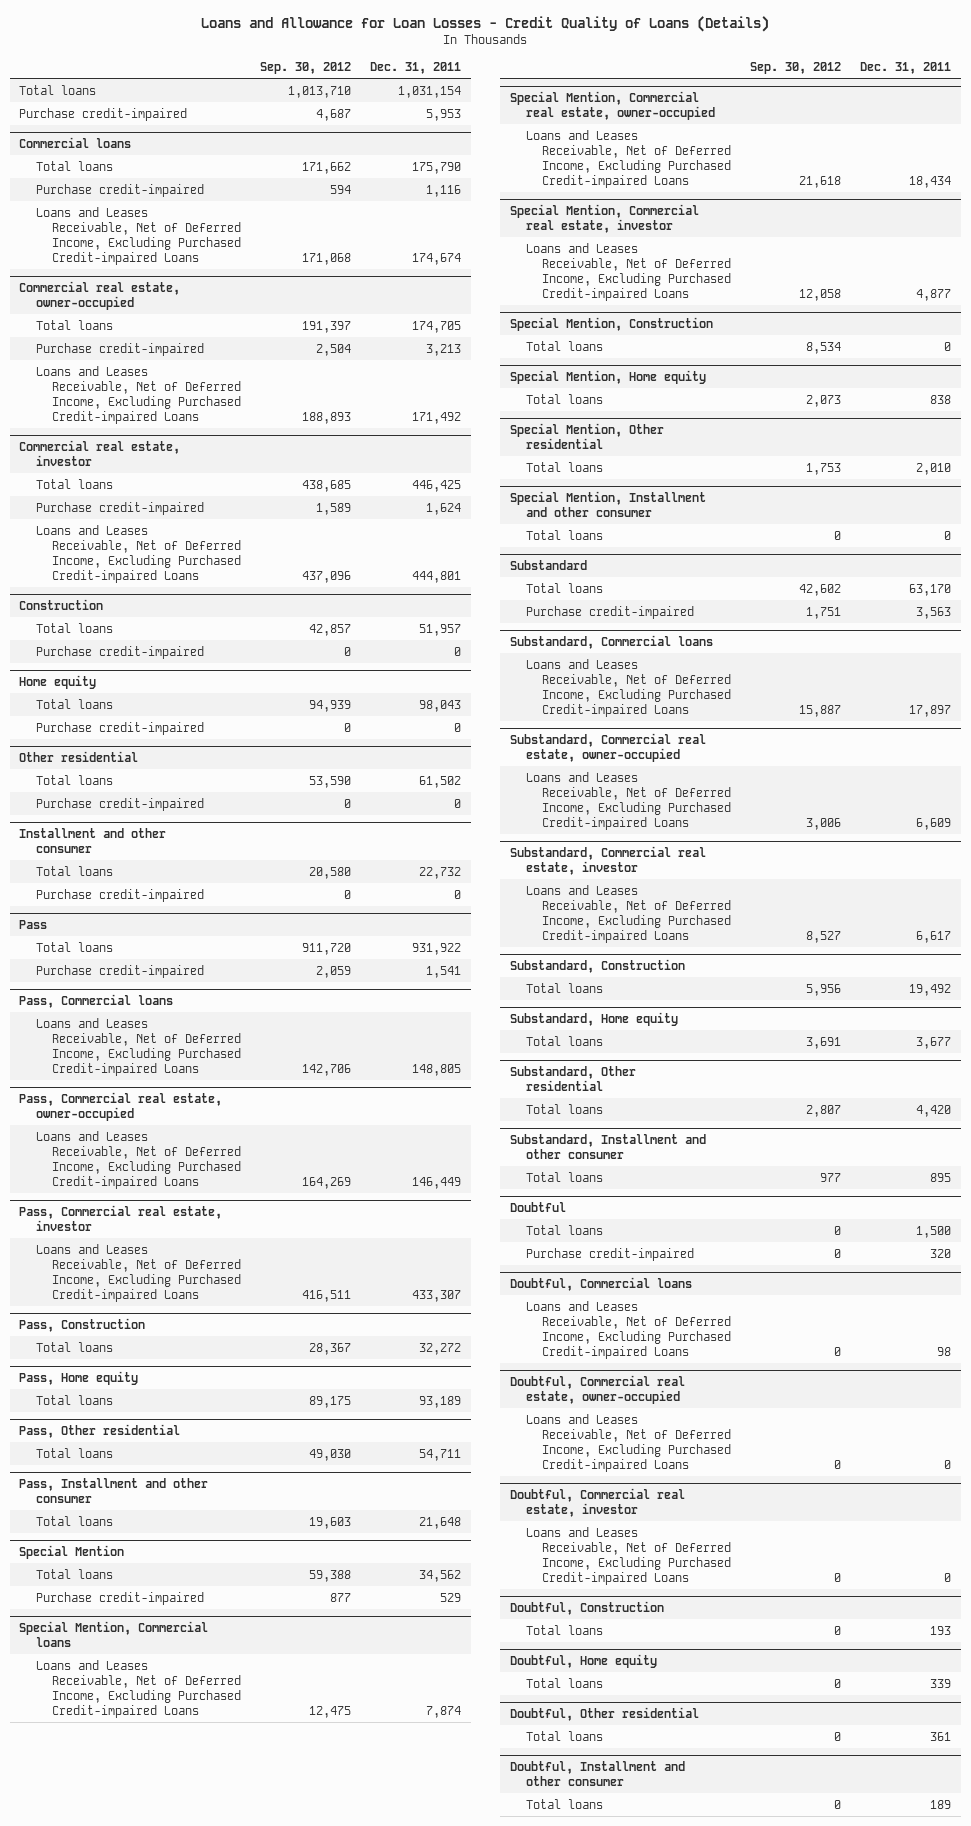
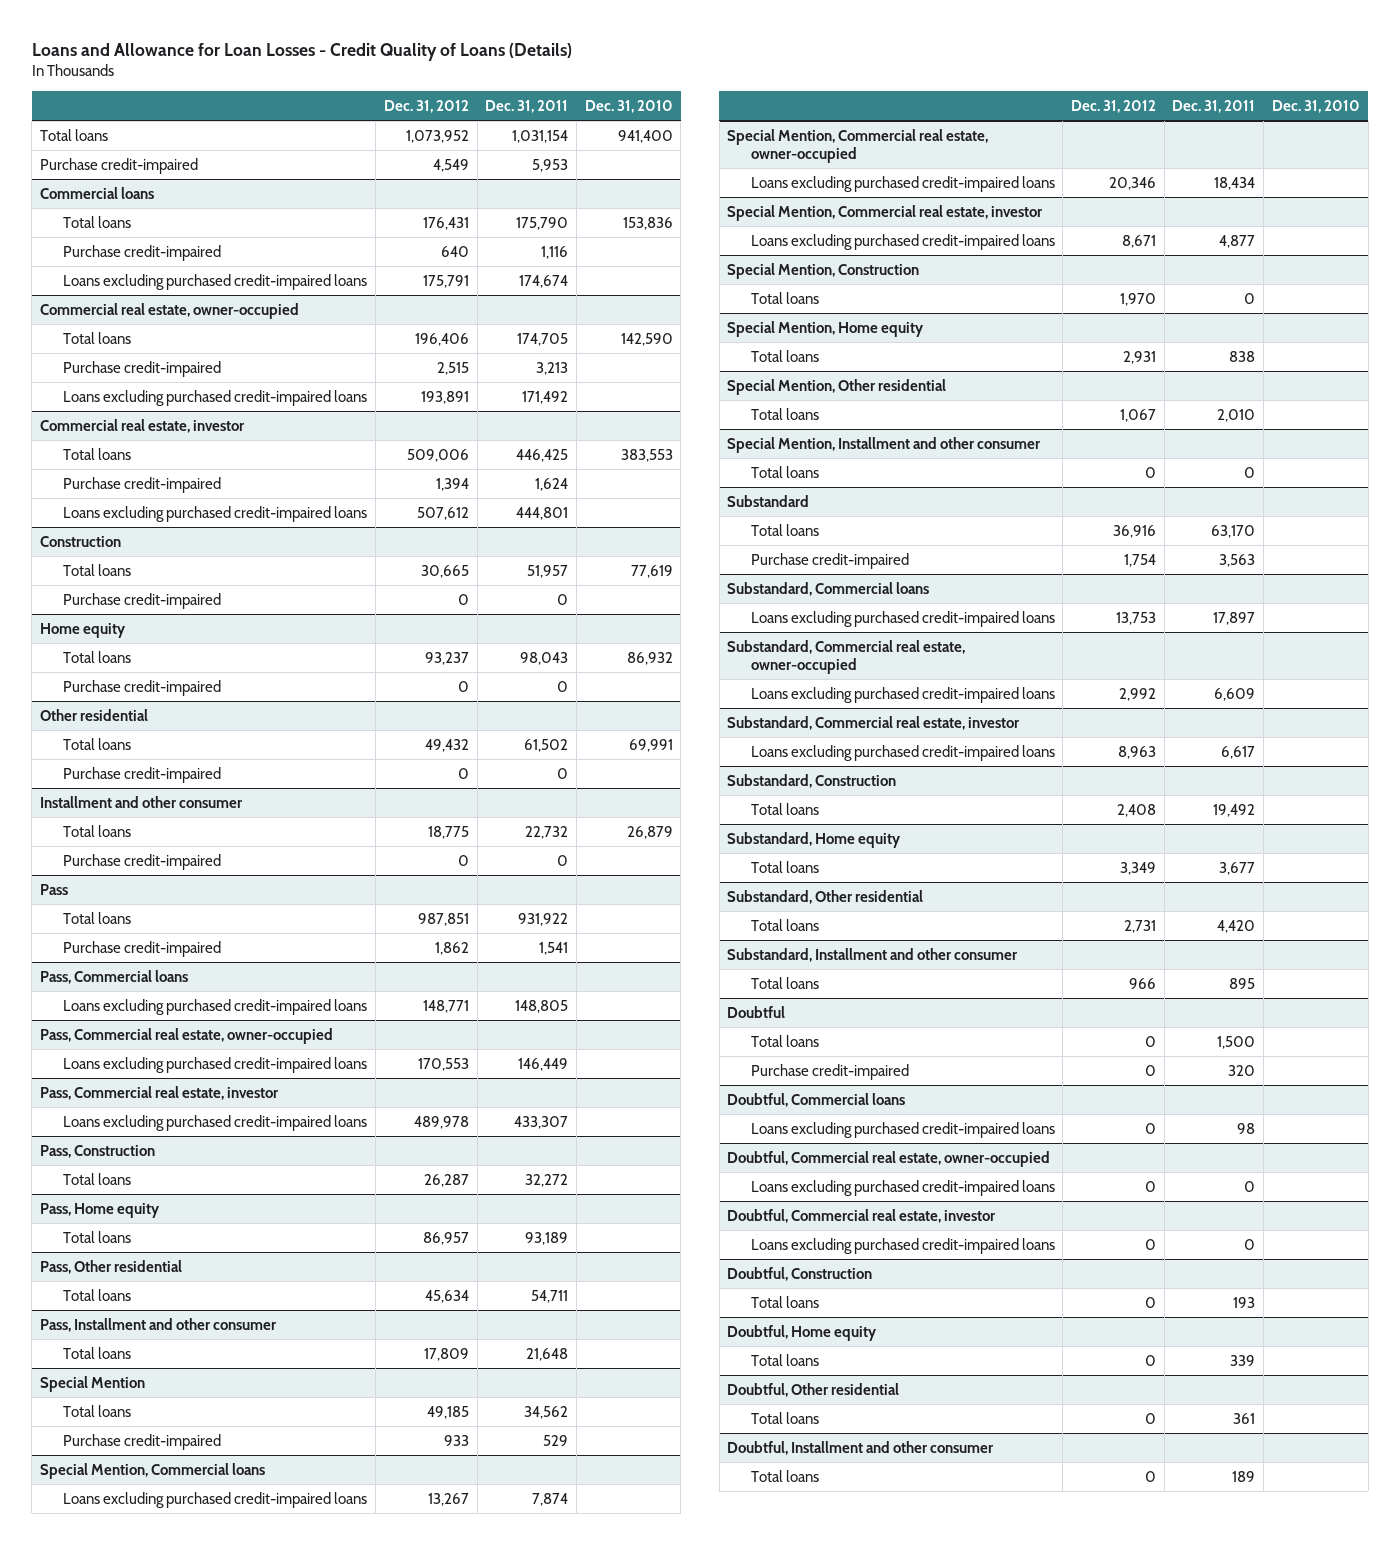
[259,62,351,75] Sep. 30, 2012 -> none
none -> [383,99,469,113] Dec. 31, 2012
none -> [584,99,673,113] Dec. 31, 2010
[35,206,241,265] Loans and Leases Receivable, Net of Deferred Income, Excluding Purchased Credit-impaired Loans -> [63,273,368,290] Loans excluding purchased credit-impaired loans
[35,365,241,424] Loans and Leases Receivable, Net of Deferred Income, Excluding Purchased Credit-impaired Loans -> [63,389,368,406] Loans excluding purchased credit-impaired loans
[35,524,241,583] Loans and Leases Receivable, Net of Deferred Income, Excluding Purchased Credit-impaired Loans -> [63,505,368,522] Loans excluding purchased credit-impaired loans
[35,1017,241,1076] Loans and Leases Receivable, Net of Deferred Income, Excluding Purchased Credit-impaired Loans -> [63,998,368,1015] Loans excluding purchased credit-impaired loans
[35,1130,241,1189] Loans and Leases Receivable, Net of Deferred Income, Excluding Purchased Credit-impaired Loans -> [63,1056,368,1073] Loans excluding purchased credit-impaired loans
[35,1243,241,1302] Loans and Leases Receivable, Net of Deferred Income, Excluding Purchased Credit-impaired Loans -> [63,1114,368,1131] Loans excluding purchased credit-impaired loans
[35,1659,241,1718] Loans and Leases Receivable, Net of Deferred Income, Excluding Purchased Credit-impaired Loans -> [63,1491,368,1508] Loans excluding purchased credit-impaired loans
[525,129,731,188] Loans and Leases Receivable, Net of Deferred Income, Excluding Purchased Credit-impaired Loans -> [750,175,1055,192] Loans excluding purchased credit-impaired loans
[525,242,731,301] Loans and Leases Receivable, Net of Deferred Income, Excluding Purchased Credit-impaired Loans -> [750,233,1055,250] Loans excluding purchased credit-impaired loans
[525,658,731,717] Loans and Leases Receivable, Net of Deferred Income, Excluding Purchased Credit-impaired Loans -> [750,610,1055,627] Loans excluding purchased credit-impaired loans
[525,771,731,830] Loans and Leases Receivable, Net of Deferred Income, Excluding Purchased Credit-impaired Loans -> [750,686,1055,703] Loans excluding purchased credit-impaired loans
[525,884,731,943] Loans and Leases Receivable, Net of Deferred Income, Excluding Purchased Credit-impaired Loans -> [750,744,1055,761] Loans excluding purchased credit-impaired loans
[525,1300,731,1359] Loans and Leases Receivable, Net of Deferred Income, Excluding Purchased Credit-impaired Loans -> [750,1121,1055,1138] Loans excluding purchased credit-impaired loans
[525,1413,731,1472] Loans and Leases Receivable, Net of Deferred Income, Excluding Purchased Credit-impaired Loans -> [750,1179,1055,1196] Loans excluding purchased credit-impaired loans
[525,1526,731,1585] Loans and Leases Receivable, Net of Deferred Income, Excluding Purchased Credit-impaired Loans -> [750,1237,1055,1254] Loans excluding purchased credit-impaired loans

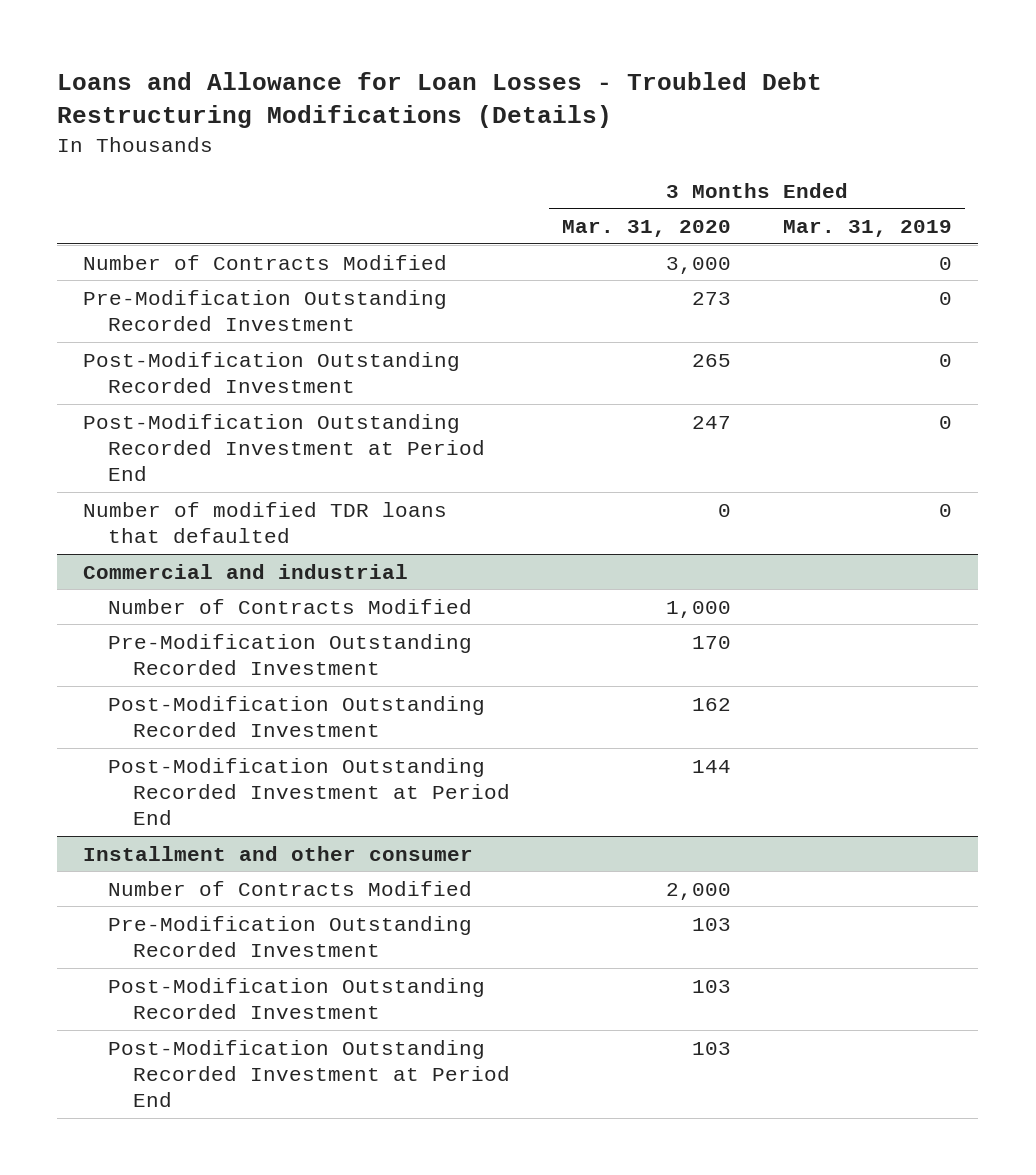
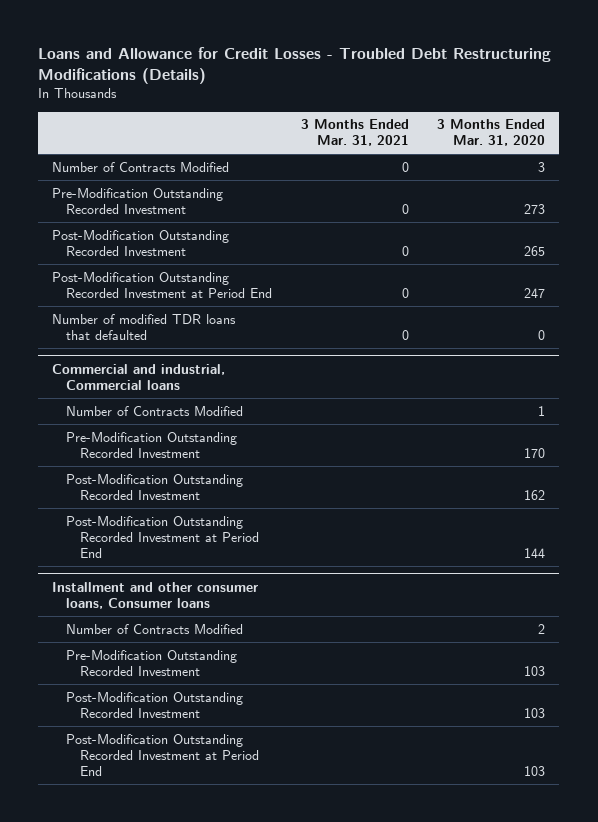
[57,72,823,129] Loans and Allowance for Loan Losses - Troubled Debt Restructuring Modifications (Details) -> [38,47,552,84] Loans and Allowance for Credit Losses - Troubled Debt Restructuring Modifications (Details)
[783,220,953,238] Mar. 31, 2019 -> none
none -> [300,119,409,147] 3 Months Ended Mar. 31, 2021
[666,256,732,274] 3,000 -> [538,161,546,172] 3
[83,563,409,579] Commercial and industrial -> [52,363,226,390] Commercial and industrial, Commercial loans
[666,600,732,618] 1,000 -> [538,405,546,416] 1
[83,845,474,861] Installment and other consumer -> [52,581,259,609] Installment and other consumer loans, Consumer loans
[666,882,732,900] 2,000 -> [538,623,546,634] 2

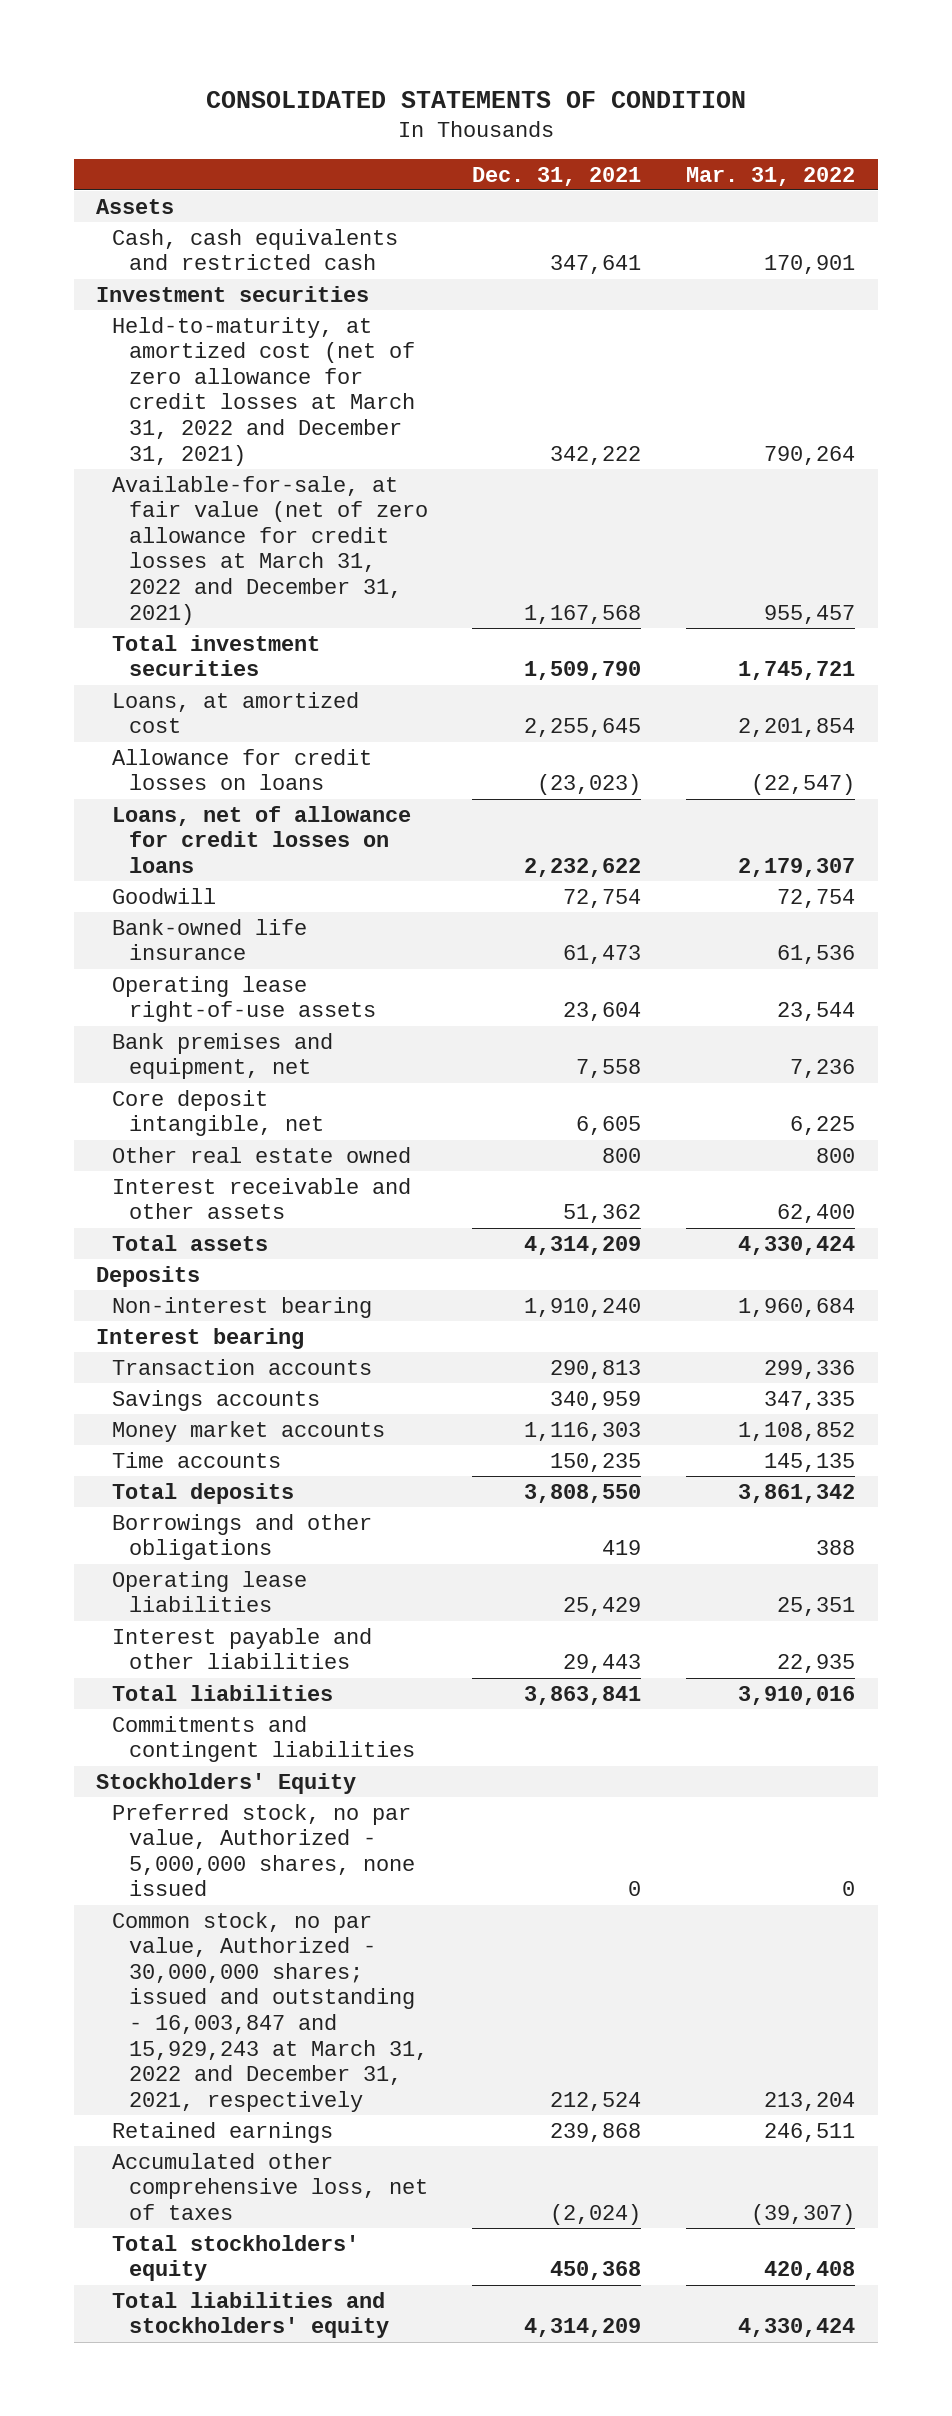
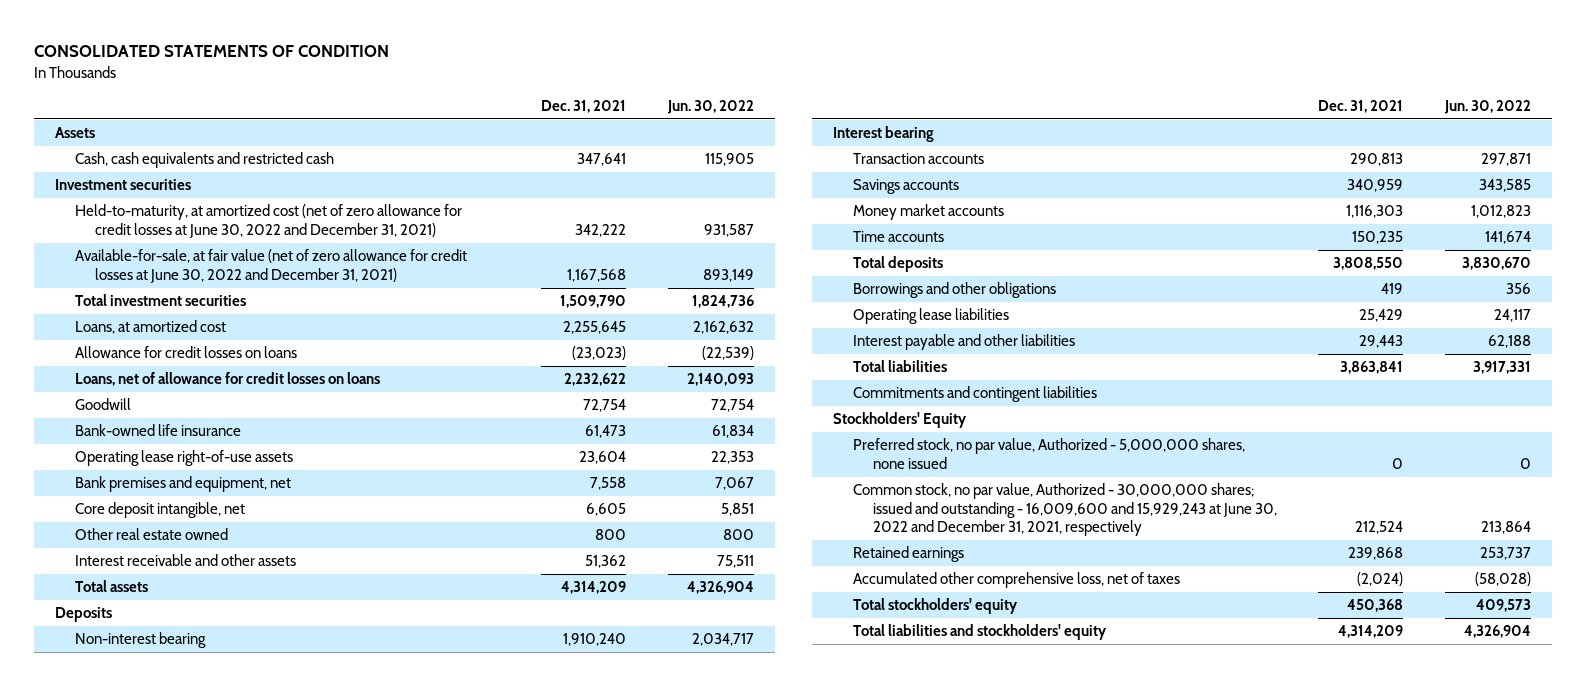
[686,166,856,186] Mar. 31, 2022 -> none
none -> [666,99,754,114] Jun. 30, 2022
[112,316,415,466] Held-to-maturity, at amortized cost (net of zero allowance for credit losses at March 31, 2022 and December 31, 2021) -> [75,204,463,238] Held-to-maturity, at amortized cost (net of zero allowance for credit losses at June 30, 2022 and December 31, 2021)
[112,475,428,625] Available-for-sale, at fair value (net of zero allowance for credit losses at March 31, 2022 and December 31, 2021) -> [75,249,468,283] Available-for-sale, at fair value (net of zero allowance for credit losses at June 30, 2022 and December 31, 2021)
[112,1911,428,2112] Common stock, no par value, Authorized - 30,000,000 shares; issued and outstanding - 16,003,847 and 15,929,243 at March 31, 2022 and December 31, 2021, respectively -> [852,483,1277,537] Common stock, no par value, Authorized - 30,000,000 shares; issued and outstanding - 16,009,600 and 15,929,243 at June 30, 2022 and December 31, 2021, respectively

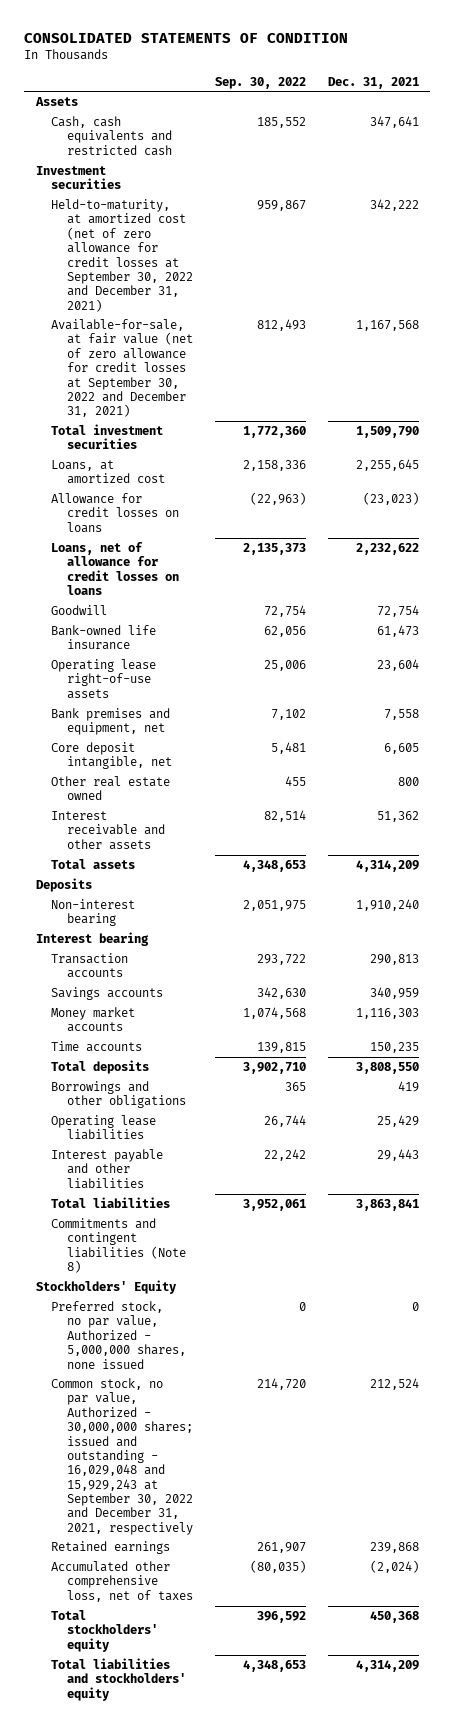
[666,99,754,114] Jun. 30, 2022 -> none
none -> [215,76,307,89] Sep. 30, 2022
[75,204,463,238] Held-to-maturity, at amortized cost (net of zero allowance for credit losses at June 30, 2022 and December 31, 2021) -> [51,199,193,312] Held-to-maturity, at amortized cost (net of zero allowance for credit losses at September 30, 2022 and December 31, 2021)
[75,249,468,283] Available-for-sale, at fair value (net of zero allowance for credit losses at June 30, 2022 and December 31, 2021) -> [51,319,193,418] Available-for-sale, at fair value (net of zero allowance for credit losses at September 30, 2022 and December 31, 2021)
[852,386,1097,403] Commitments and contingent liabilities -> [51,1218,186,1274] Commitments and contingent liabilities (Note 8)
[852,483,1277,537] Common stock, no par value, Authorized - 30,000,000 shares; issued and outstanding - 16,009,600 and 15,929,243 at June 30, 2022 and December 31, 2021, respectively -> [51,1378,193,1535] Common stock, no par value, Authorized - 30,000,000 shares; issued and outstanding - 16,029,048 and 15,929,243 at September 30, 2022 and December 31, 2021, respectively

